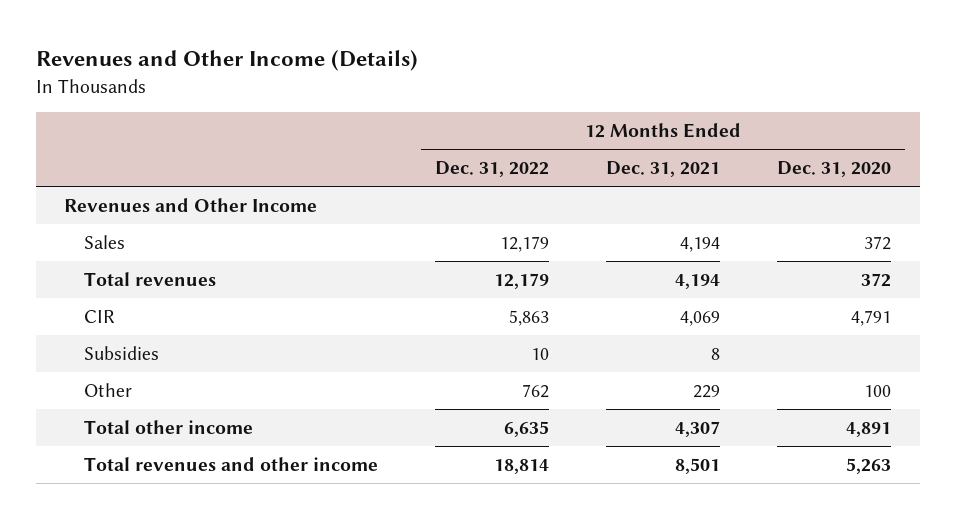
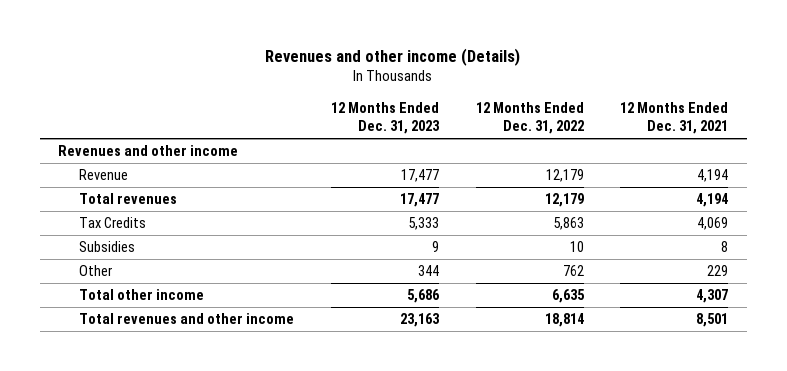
[35,50,418,72] Revenues and Other Income (Details) -> [265,47,521,66] Revenues and other income (Details)
[776,161,891,178] Dec. 31, 2020 -> none
none -> [330,101,440,135] 12 Months Ended Dec. 31, 2023
[64,197,318,212] Revenues and Other Income -> [58,145,239,157] Revenues and other income
[83,234,125,249] Sales -> [79,169,129,181] Revenue
[83,309,115,323] CIR -> [79,217,147,229] Tax Credits

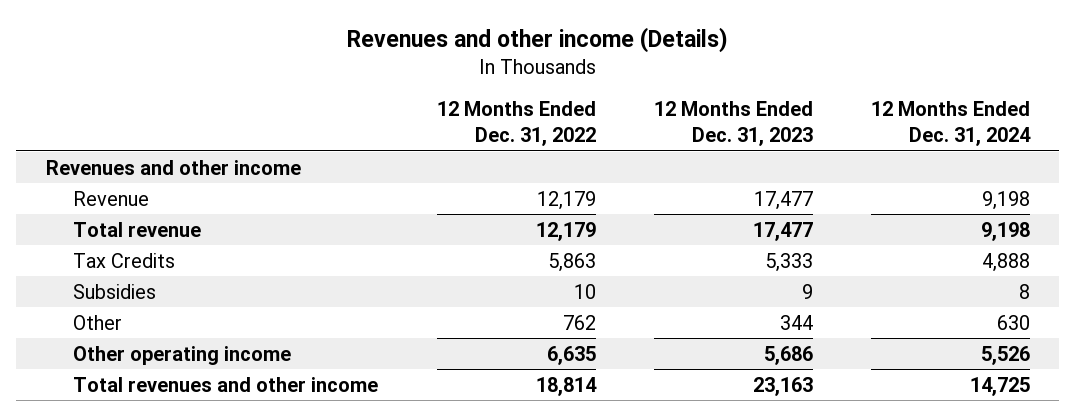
[620,101,729,135] 12 Months Ended Dec. 31, 2021 -> none
none -> [871,101,1032,146] 12 Months Ended Dec. 31, 2024
[79,193,178,205] Total revenues -> [73,221,202,237] Total revenue
[79,289,205,301] Total other income -> [73,345,292,365] Other operating income

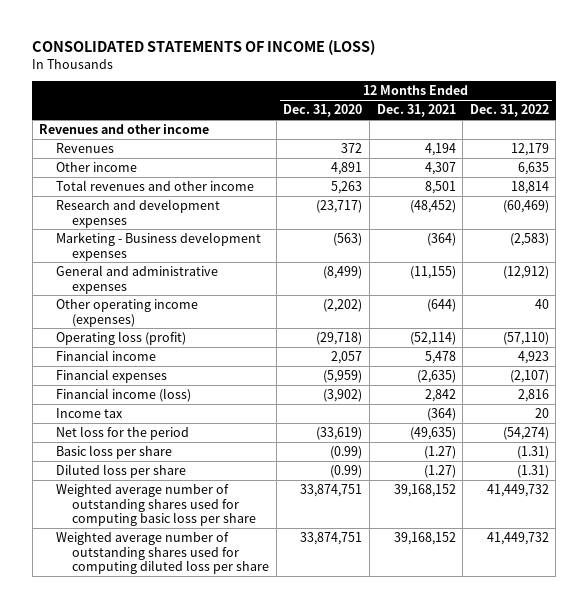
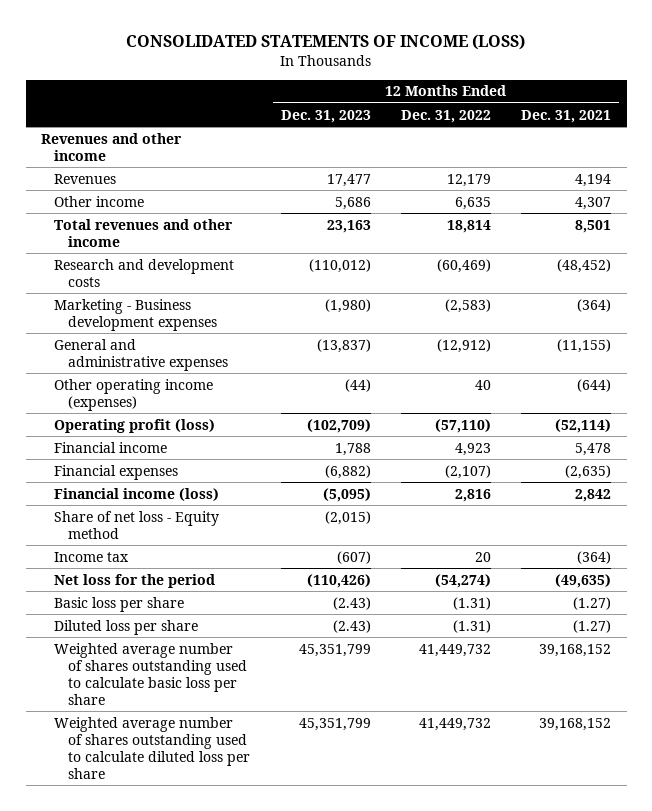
[283,104,363,118] Dec. 31, 2020 -> none
none -> [280,109,371,123] Dec. 31, 2023
[55,199,220,228] Research and development expenses -> [54,258,235,287] Research and development costs
[55,331,186,346] Operating loss (profit) -> [54,418,216,433] Operating profit (loss)
none -> [54,510,220,539] Share of net loss - Equity method
[55,484,257,527] Weighted average number of outstanding shares used for computing basic loss per share -> [54,642,248,705] Weighted average number of shares outstanding used to calculate basic loss per share
[55,532,270,575] Weighted average number of outstanding shares used for computing diluted loss per share -> [54,716,251,779] Weighted average number of shares outstanding used to calculate diluted loss per share

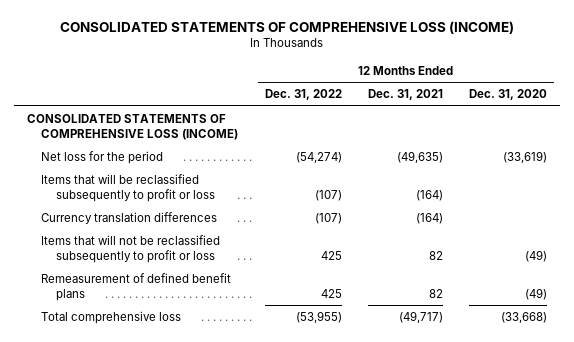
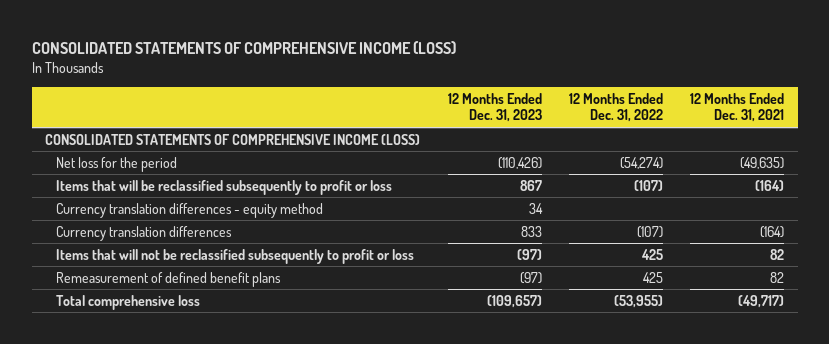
[59,20,514,34] CONSOLIDATED STATEMENTS OF COMPREHENSIVE LOSS (INCOME) -> [31,40,456,54] CONSOLIDATED STATEMENTS OF COMPREHENSIVE INCOME (LOSS)
[468,89,547,101] Dec. 31, 2020 -> none
none -> [447,92,542,123] 12 Months Ended Dec. 31, 2023
[26,113,239,140] CONSOLIDATED STATEMENTS OF COMPREHENSIVE LOSS (INCOME) -> [45,133,421,145] CONSOLIDATED STATEMENTS OF COMPREHENSIVE INCOME (LOSS)
none -> [56,202,324,218] Currency translation differences - equity method

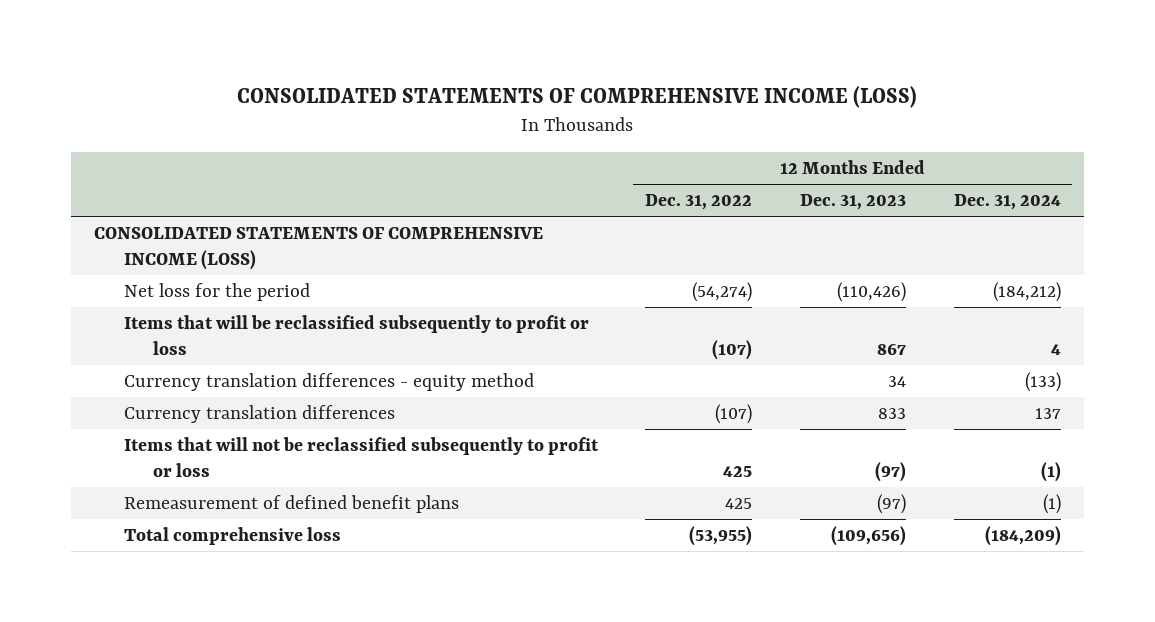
[689,92,784,123] 12 Months Ended Dec. 31, 2021 -> none
none -> [953,194,1061,211] Dec. 31, 2024
[486,294,542,308] (109,657) -> [830,525,906,546] (109,656)

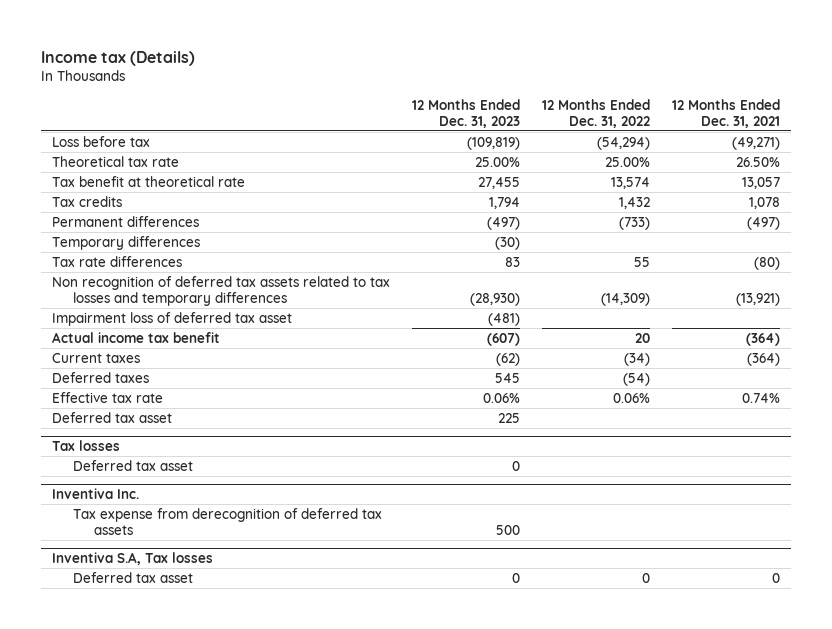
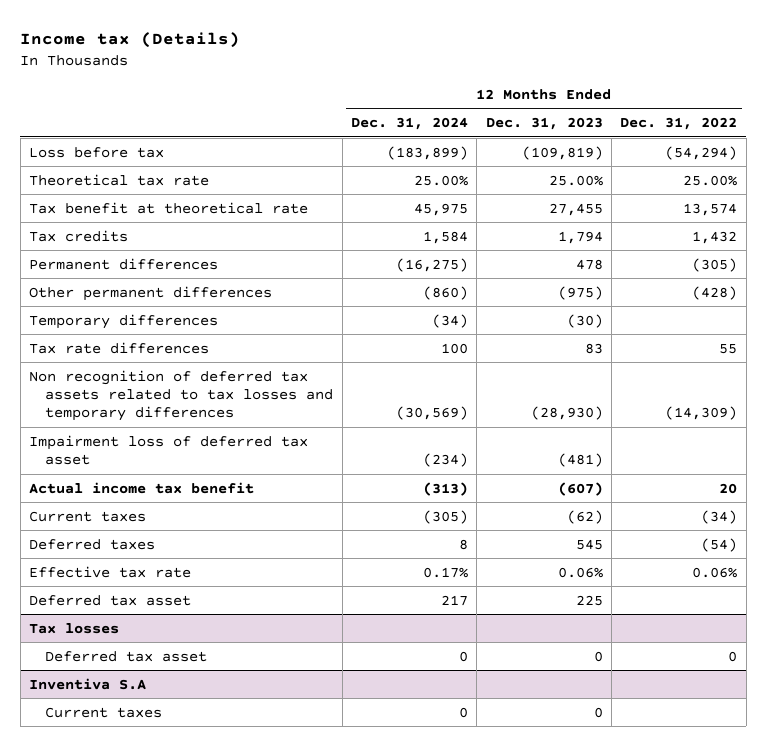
[672,98,781,128] 12 Months Ended Dec. 31, 2021 -> none
none -> [350,117,468,131] Dec. 31, 2024
[487,216,521,230] (497) -> [575,258,603,270] 478
[619,216,651,230] (733) -> [692,257,738,272] (305)
none -> [28,285,272,301] Other permanent differences
[73,459,194,471] Deferred tax asset -> none
[52,487,140,499] Inventiva Inc. -> none
[73,507,383,535] Tax expense from derecognition of deferred tax assets -> none
[52,551,214,565] Inventiva S.A, Tax losses -> none
none -> [28,677,146,690] Inventiva S.A
none -> [45,706,163,718] Current taxes

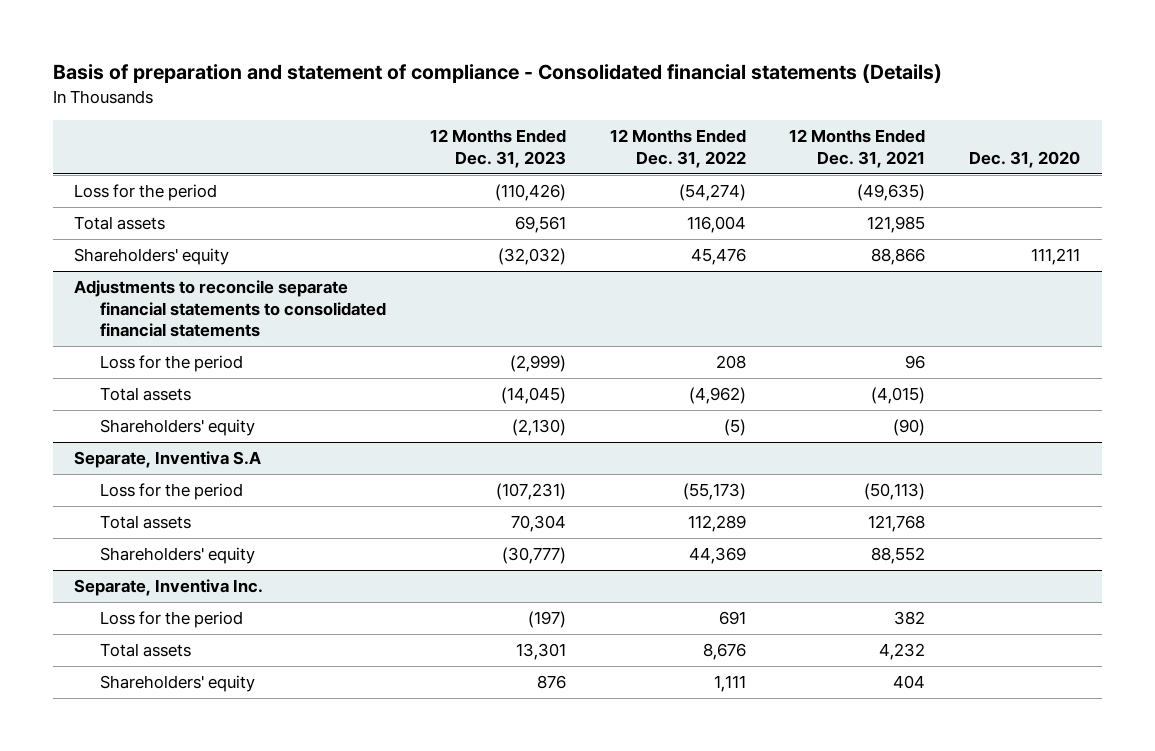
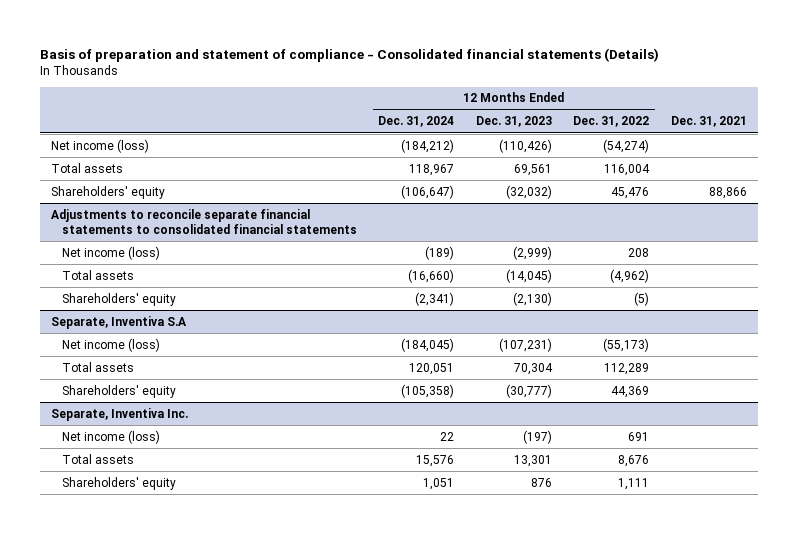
[789,129,926,168] 12 Months Ended Dec. 31, 2021 -> none
[969,150,1081,168] Dec. 31, 2020 -> none
none -> [378,116,455,128] Dec. 31, 2024
none -> [671,116,748,128] Dec. 31, 2021
[74,184,218,202] Loss for the period -> [51,138,150,153] Net income (loss)
[100,355,244,373] Loss for the period -> [61,245,160,260] Net income (loss)
[100,483,244,501] Loss for the period -> [61,337,160,352] Net income (loss)
[100,611,244,629] Loss for the period -> [61,429,160,444] Net income (loss)

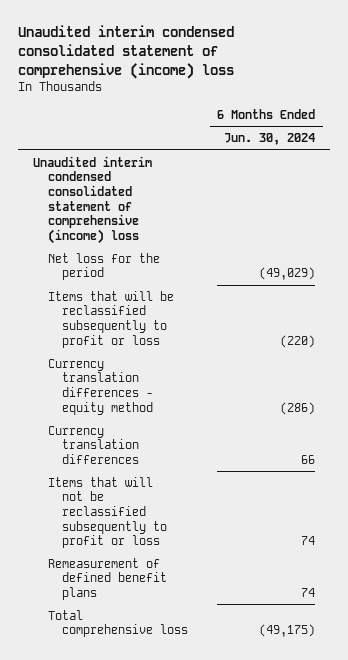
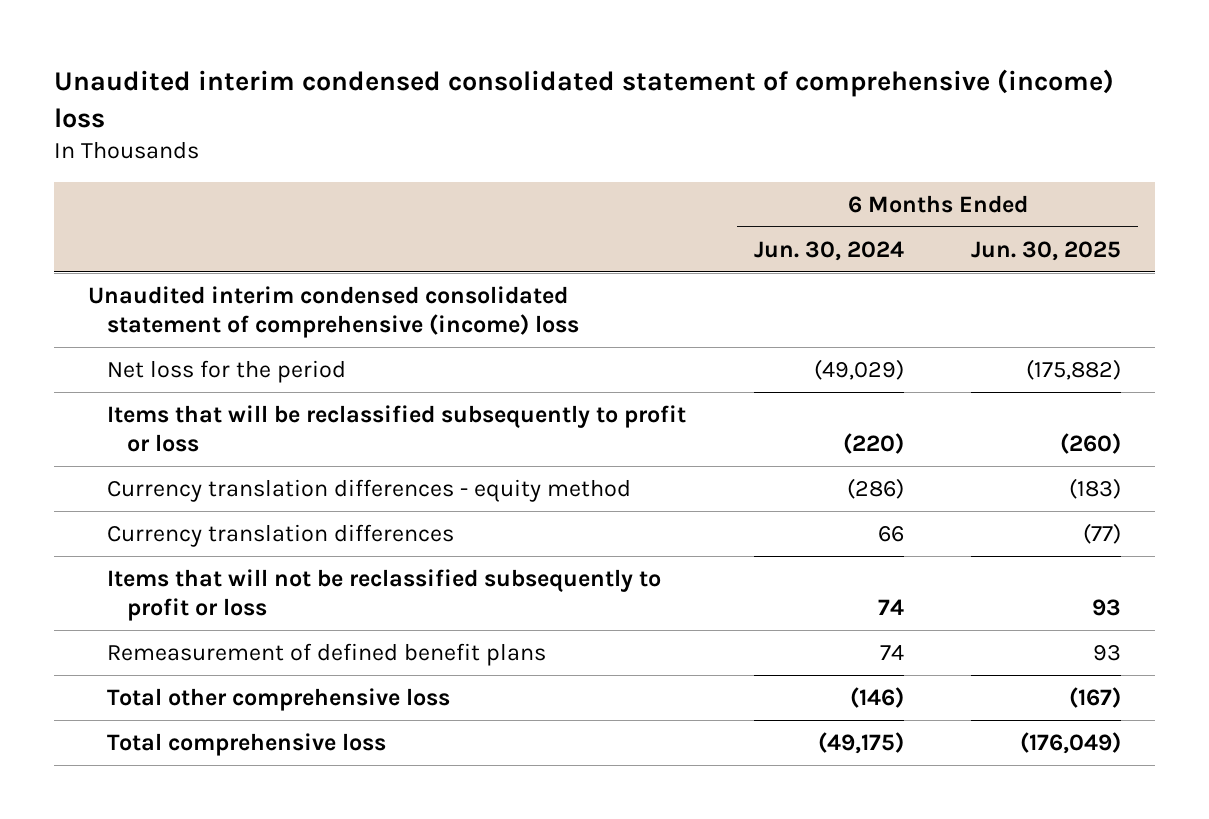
none -> [971,240,1122,261] Jun. 30, 2025
none -> [107,687,451,711] Total other comprehensive loss

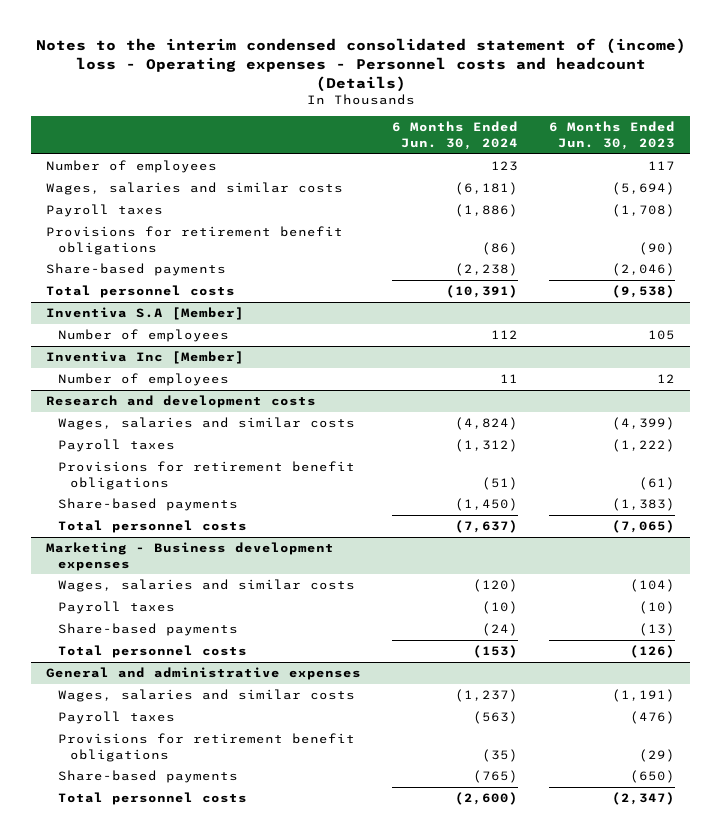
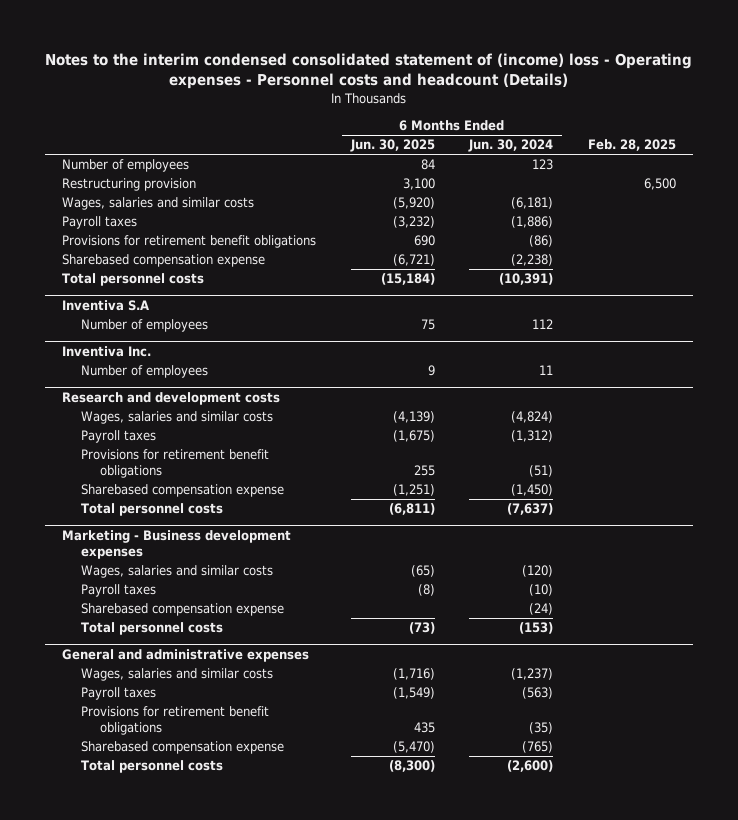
[548,121,675,151] 6 Months Ended Jun. 30, 2023 -> none
none -> [349,139,435,153] Jun. 30, 2025
none -> [587,139,676,152] Feb. 28, 2025
none -> [62,178,197,192] Restructuring provision
[46,263,227,277] Share-based payments -> [62,254,266,268] Sharebased compensation expense
[46,307,245,321] Inventiva S.A [Member] -> [62,300,150,312] Inventiva S.A
[46,351,245,365] Inventiva Inc [Member] -> [62,346,152,358] Inventiva Inc.
[58,498,239,512] Share-based payments -> [80,484,284,498] Sharebased compensation expense
[58,623,239,637] Share-based payments -> [80,603,284,617] Sharebased compensation expense
[58,770,239,784] Share-based payments -> [80,741,284,755] Sharebased compensation expense

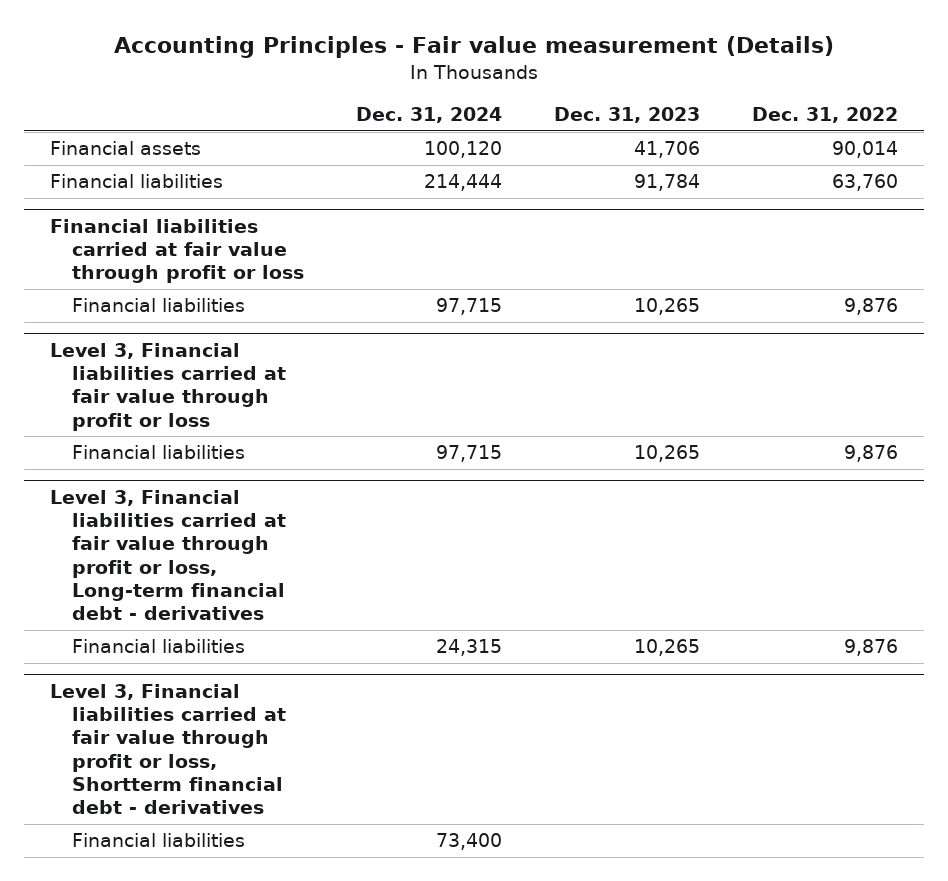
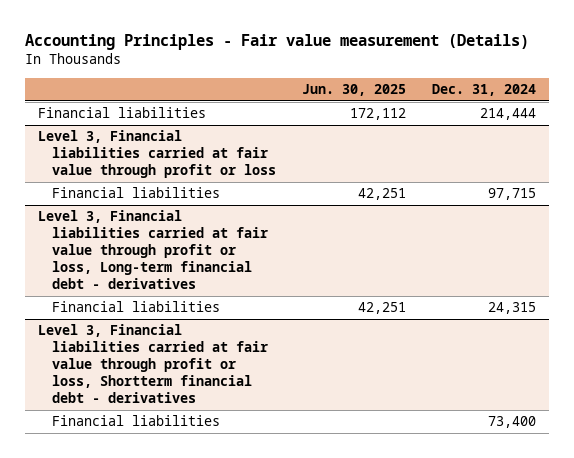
[554,106,701,123] Dec. 31, 2023 -> none
[752,106,899,123] Dec. 31, 2022 -> none
none -> [302,83,407,96] Jun. 30, 2025
[50,141,202,156] Financial assets -> none
[50,218,305,284] Financial liabilities carried at fair value through profit or loss -> none
[72,298,246,313] Financial liabilities -> none

